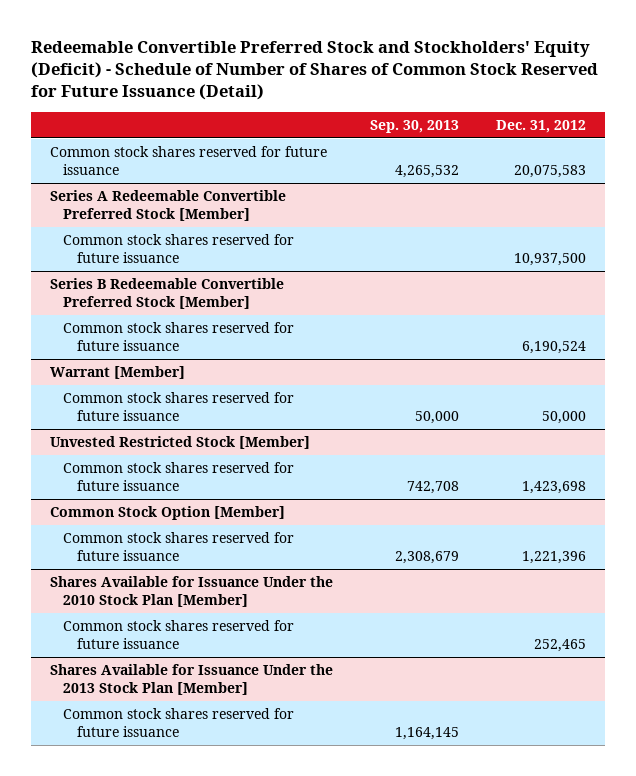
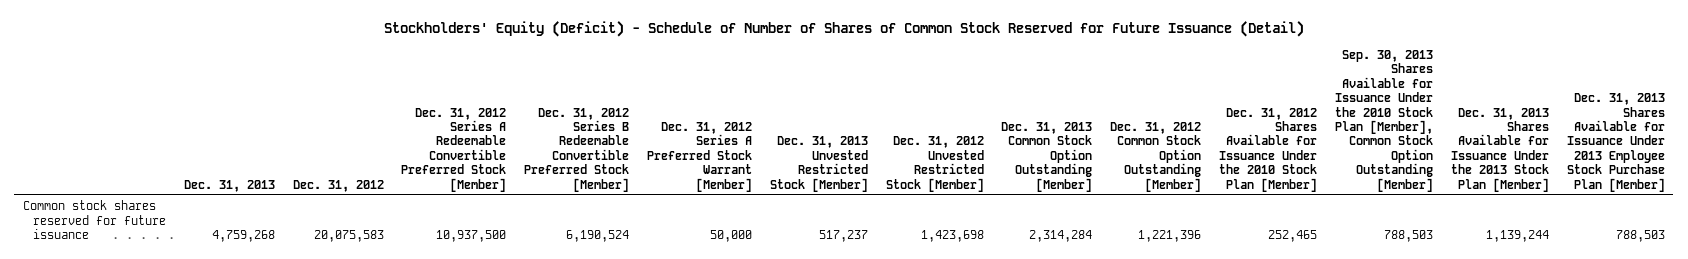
[31,41,599,101] Redeemable Convertible Preferred Stock and Stockholders' Equity (Deficit) - Schedule of Number of Shares of Common Stock Reserved for Future Issuance (Detail) -> [383,20,1304,37] Stockholders' Equity (Deficit) - Schedule of Number of Shares of Common Stock Reserved for Future Issuance (Detail)
[369,119,459,133] Sep. 30, 2013 -> none
none -> [183,179,275,192] Dec. 31, 2013
none -> [401,107,507,192] Dec. 31, 2012 Series A Redeemable Convertible Preferred Stock [Member]
none -> [524,107,630,192] Dec. 31, 2012 Series B Redeemable Convertible Preferred Stock [Member]
none -> [647,121,753,192] Dec. 31, 2012 Series A Preferred Stock Warrant [Member]
none -> [769,136,868,192] Dec. 31, 2013 Unvested Restricted Stock [Member]
none -> [885,136,984,192] Dec. 31, 2012 Unvested Restricted Stock [Member]
none -> [1001,121,1093,192] Dec. 31, 2013 Common Stock Option Outstanding [Member]
none -> [1110,121,1202,192] Dec. 31, 2012 Common Stock Option Outstanding [Member]
none -> [1219,107,1318,192] Dec. 31, 2012 Shares Available for Issuance Under the 2010 Stock Plan [Member]
none -> [1334,49,1433,192] Sep. 30, 2013 Shares Available for Issuance Under the 2010 Stock Plan [Member], Common Stock Option Outstanding [Member]
none -> [1450,107,1549,192] Dec. 31, 2013 Shares Available for Issuance Under the 2013 Stock Plan [Member]
none -> [1566,93,1665,192] Dec. 31, 2013 Shares Available for Issuance Under 2013 Employee Stock Purchase Plan [Member]
[49,190,286,222] Series A Redeemable Convertible Preferred Stock [Member] -> none
[63,234,295,264] Common stock shares reserved for future issuance -> none
[49,278,284,310] Series B Redeemable Convertible Preferred Stock [Member] -> none
[63,322,295,352] Common stock shares reserved for future issuance -> none
[49,366,185,380] Warrant [Member] -> none
[63,392,295,422] Common stock shares reserved for future issuance -> none
[49,436,310,450] Unvested Restricted Stock [Member] -> none
[63,462,295,492] Common stock shares reserved for future issuance -> none
[49,506,285,521] Common Stock Option [Member] -> none
[63,532,295,562] Common stock shares reserved for future issuance -> none
[49,576,333,608] Shares Available for Issuance Under the 2010 Stock Plan [Member] -> none
[63,620,295,650] Common stock shares reserved for future issuance -> none
[49,664,333,696] Shares Available for Issuance Under the 2013 Stock Plan [Member] -> none
[63,708,295,738] Common stock shares reserved for future issuance -> none

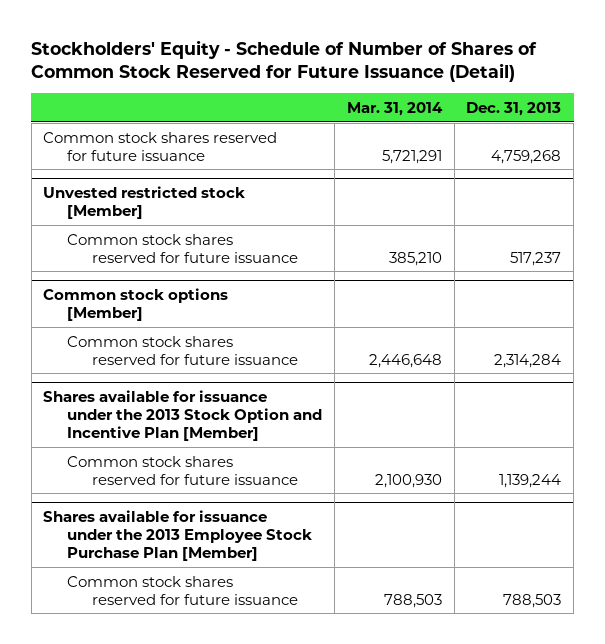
[383,20,1304,37] Stockholders' Equity (Deficit) - Schedule of Number of Shares of Common Stock Reserved for Future Issuance (Detail) -> [31,39,538,83] Stockholders' Equity - Schedule of Number of Shares of Common Stock Reserved for Future Issuance (Detail)
[292,179,384,192] Dec. 31, 2012 -> none
[401,107,507,192] Dec. 31, 2012 Series A Redeemable Convertible Preferred Stock [Member] -> none
[524,107,630,192] Dec. 31, 2012 Series B Redeemable Convertible Preferred Stock [Member] -> none
[647,121,753,192] Dec. 31, 2012 Series A Preferred Stock Warrant [Member] -> none
[769,136,868,192] Dec. 31, 2013 Unvested Restricted Stock [Member] -> none
[885,136,984,192] Dec. 31, 2012 Unvested Restricted Stock [Member] -> none
[1001,121,1093,192] Dec. 31, 2013 Common Stock Option Outstanding [Member] -> none
[1110,121,1202,192] Dec. 31, 2012 Common Stock Option Outstanding [Member] -> none
[1219,107,1318,192] Dec. 31, 2012 Shares Available for Issuance Under the 2010 Stock Plan [Member] -> none
[1334,49,1433,192] Sep. 30, 2013 Shares Available for Issuance Under the 2010 Stock Plan [Member], Common Stock Option Outstanding [Member] -> none
[1450,107,1549,192] Dec. 31, 2013 Shares Available for Issuance Under the 2013 Stock Plan [Member] -> none
[1566,93,1665,192] Dec. 31, 2013 Shares Available for Issuance Under 2013 Employee Stock Purchase Plan [Member] -> none
none -> [346,101,443,116] Mar. 31, 2014
none -> [43,185,246,219] Unvested restricted stock [Member]
none -> [67,233,298,263] Common stock shares reserved for future issuance
none -> [43,287,229,321] Common stock options [Member]
none -> [67,335,298,365] Common stock shares reserved for future issuance
none -> [43,389,323,441] Shares available for issuance under the 2013 Stock Option and Incentive Plan [Member]
none -> [67,455,298,485] Common stock shares reserved for future issuance
none -> [43,509,313,561] Shares available for issuance under the 2013 Employee Stock Purchase Plan [Member]
none -> [67,575,298,605] Common stock shares reserved for future issuance

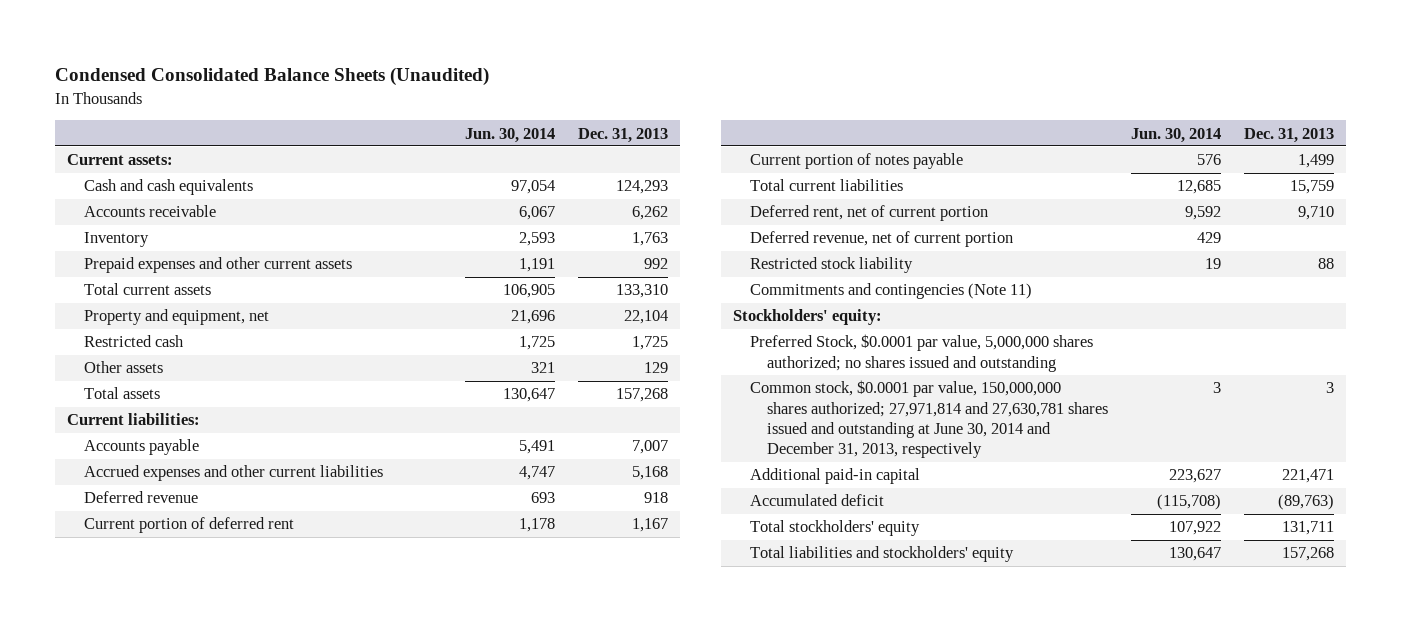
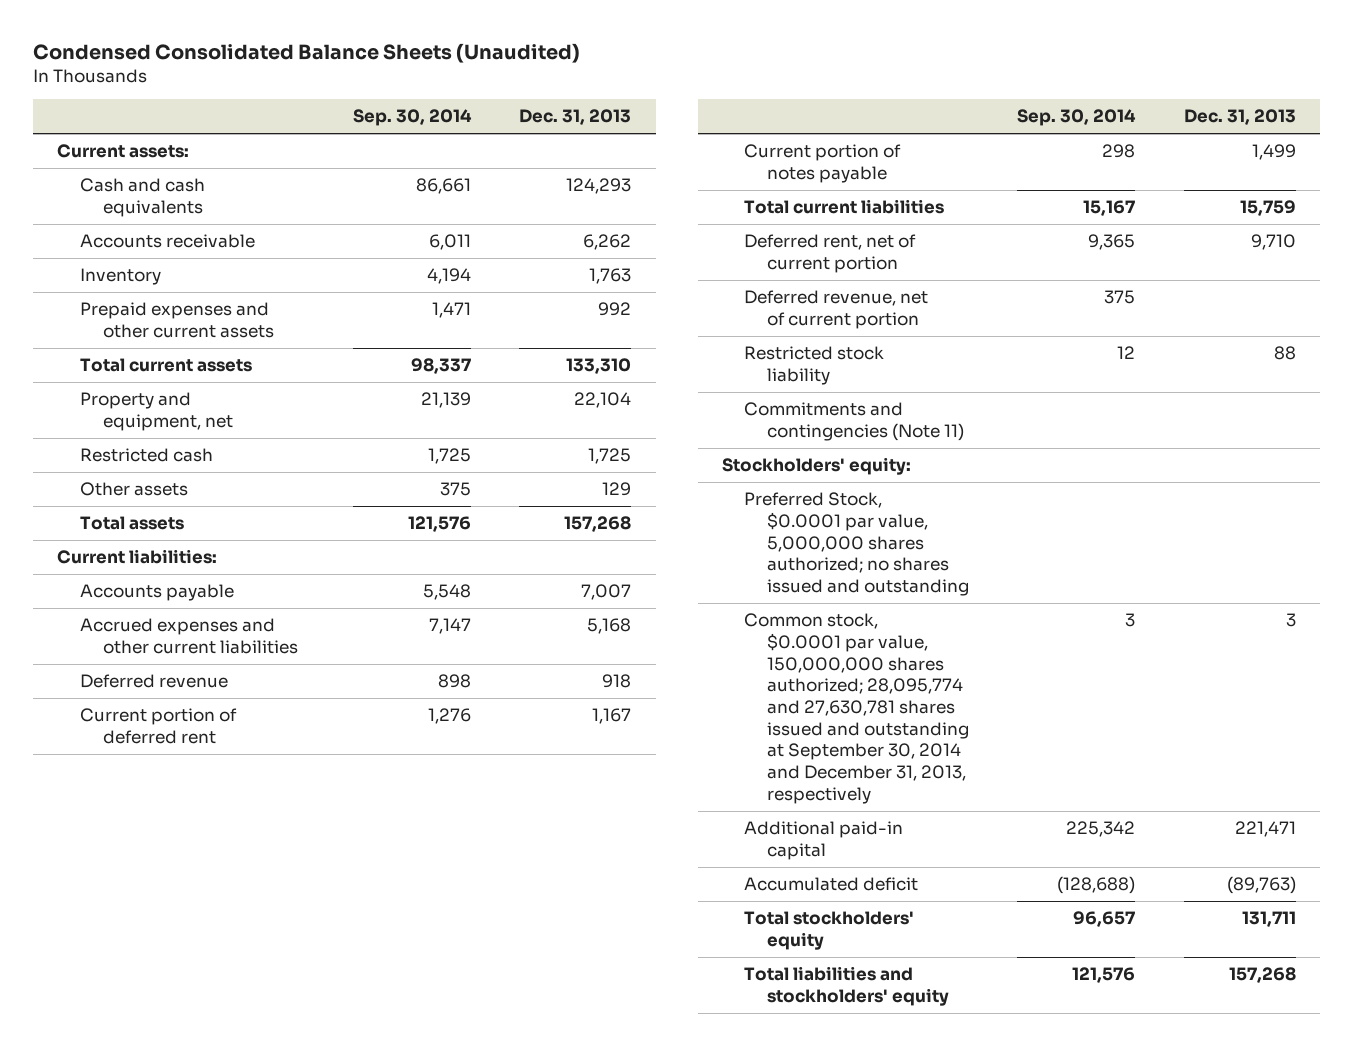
[464,127,555,143] Jun. 30, 2014 -> none
none -> [352,109,472,127] Sep. 30, 2014
[749,380,1108,459] Common stock, $0.0001 par value, 150,000,000 shares authorized; 27,971,814 and 27,630,781 shares issued and outstanding at June 30, 2014 and December 31, 2013, respectively -> [744,613,970,804] Common stock, $0.0001 par value, 150,000,000 shares authorized; 28,095,774 and 27,630,781 shares issued and outstanding at September 30, 2014 and December 31, 2013, respectively

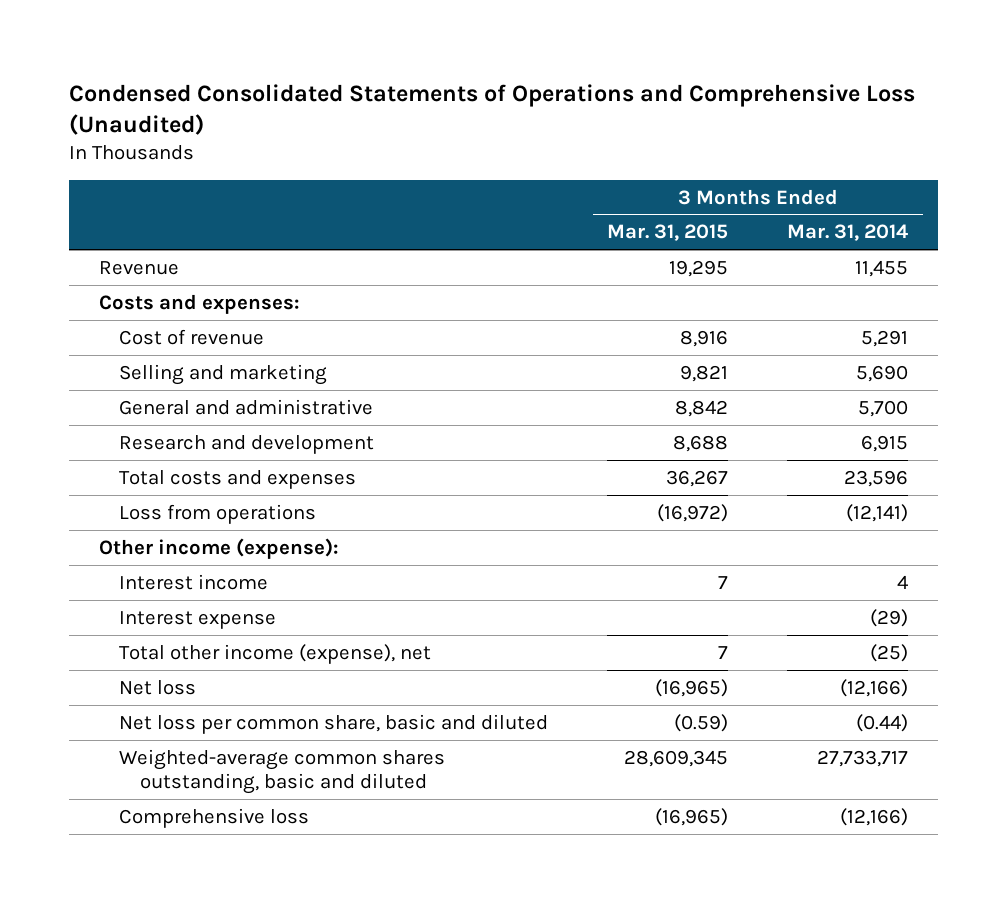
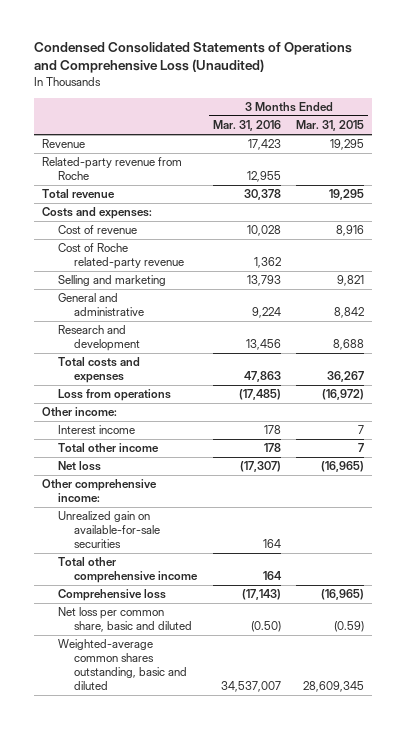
[787,224,909,242] Mar. 31, 2014 -> none
none -> [212,120,281,132] Mar. 31, 2016
none -> [42,157,183,181] Related-party revenue from Roche
none -> [42,189,116,199] Total revenue
none -> [58,243,185,270] Cost of Roche related-party revenue
[98,537,339,559] Other income (expense): -> [42,407,118,417] Other income:
[119,610,277,629] Interest expense -> none
[119,643,432,664] Total other income (expense), net -> [58,443,160,453] Total other income
none -> [42,479,158,503] Other comprehensive income:
none -> [58,511,161,549] Unrealized gain on available-for-sale securities
none -> [58,557,199,584] Total other comprehensive income
[119,807,310,828] Comprehensive loss -> [58,589,167,602] Comprehensive loss

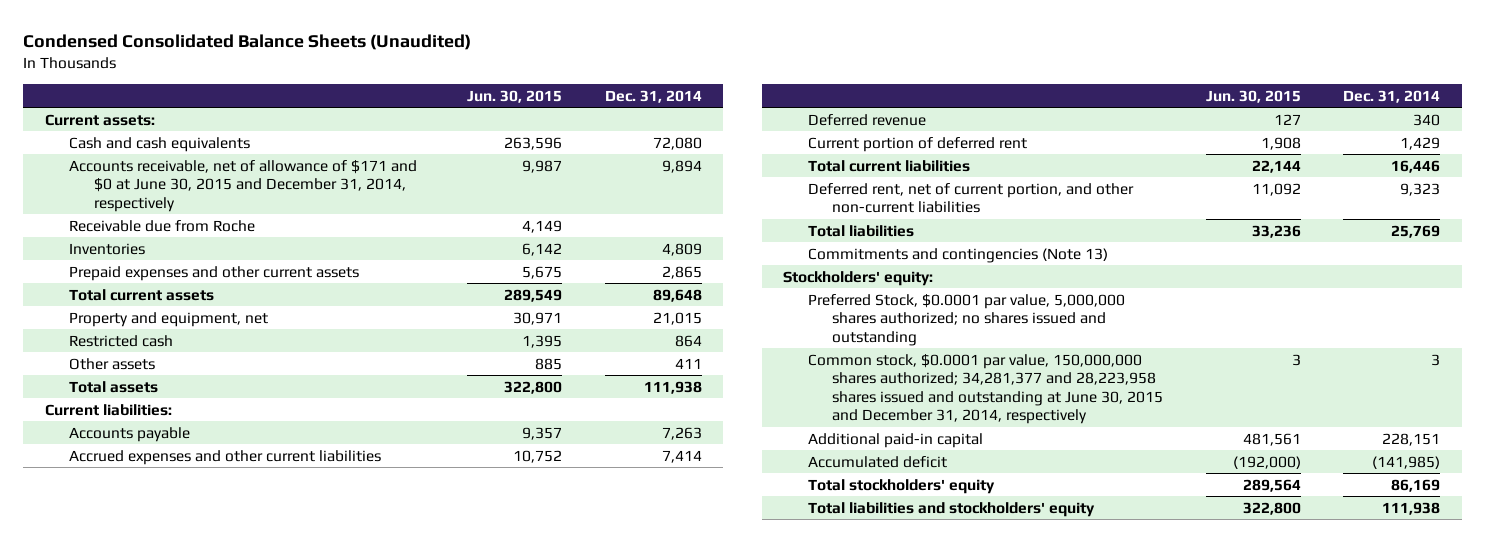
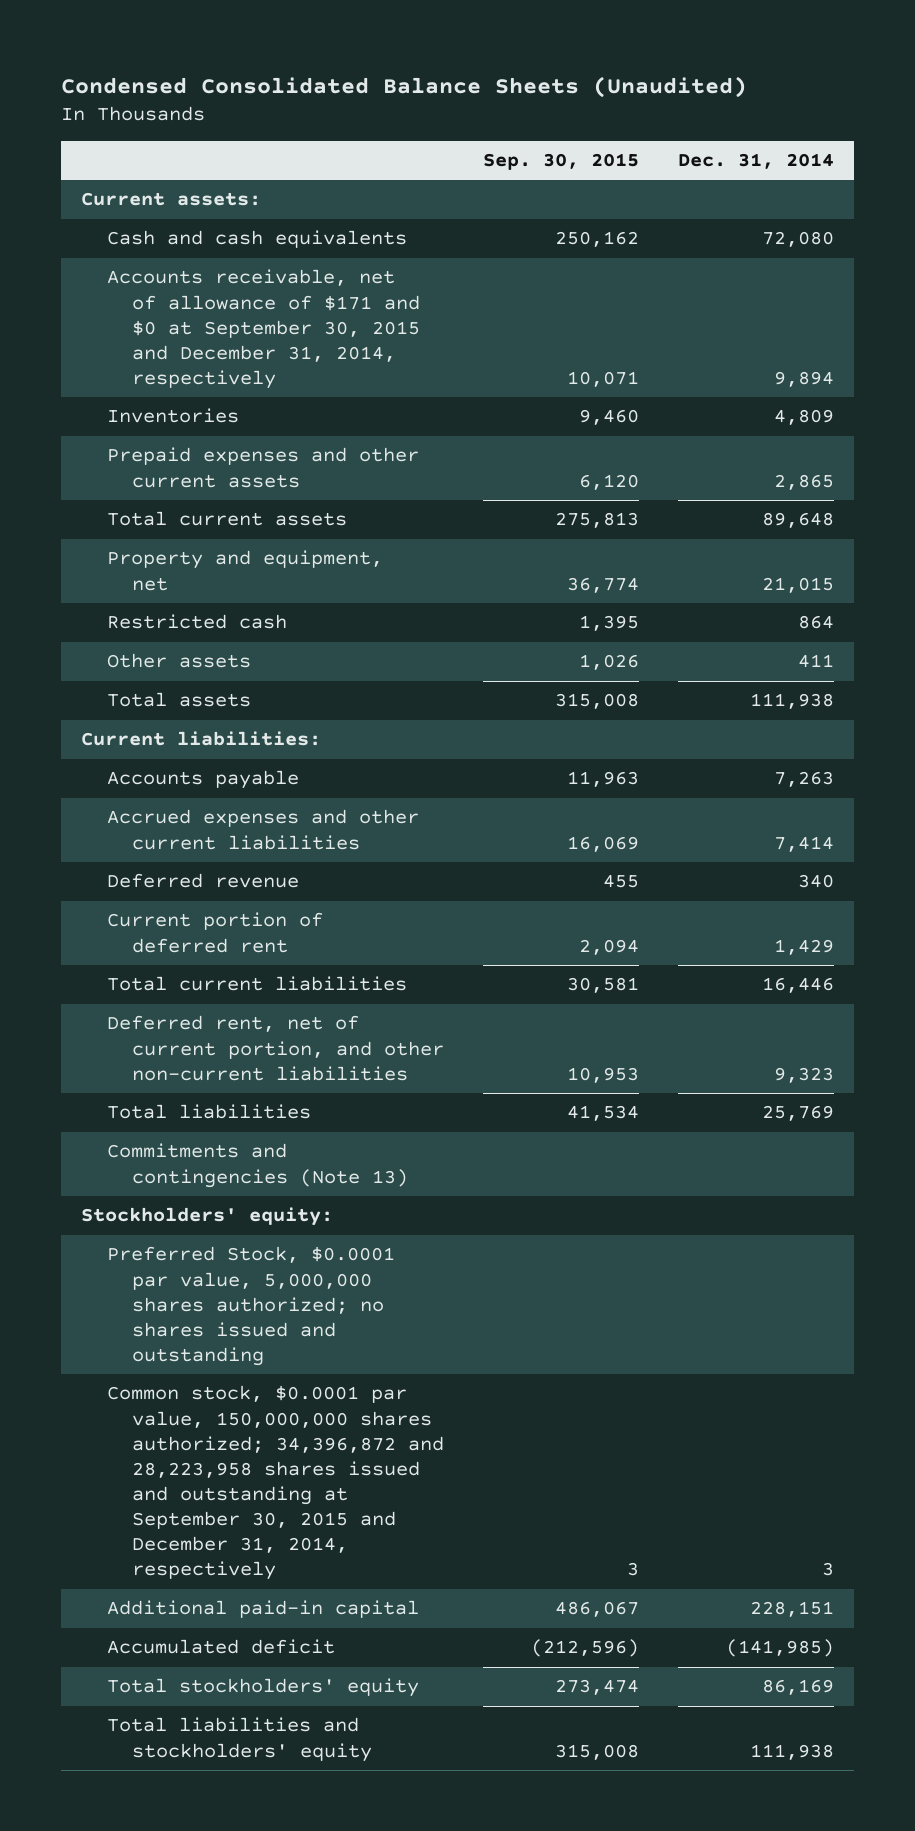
[467,89,563,103] Jun. 30, 2015 -> none
none -> [483,152,640,170] Sep. 30, 2015
[69,219,256,232] Receivable due from Roche -> none
[69,159,418,212] Accounts receivable, net of allowance of $171 and $0 at June 30, 2015 and December 31, 2014, respectively -> [106,269,421,389] Accounts receivable, net of allowance of $171 and $0 at September 30, 2015 and December 31, 2014, respectively
[807,353,1164,425] Common stock, $0.0001 par value, 150,000,000 shares authorized; 34,281,377 and 28,223,958 shares issued and outstanding at June 30, 2015 and December 31, 2014, respectively -> [106,1385,445,1581] Common stock, $0.0001 par value, 150,000,000 shares authorized; 34,396,872 and 28,223,958 shares issued and outstanding at September 30, 2015 and December 31, 2014, respectively

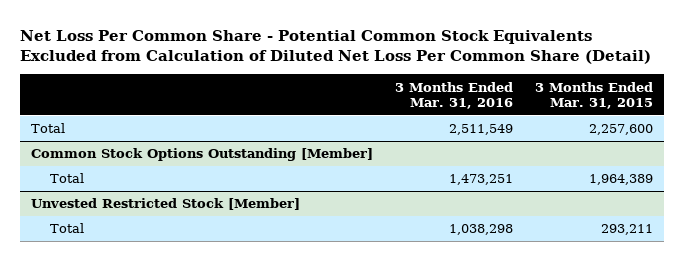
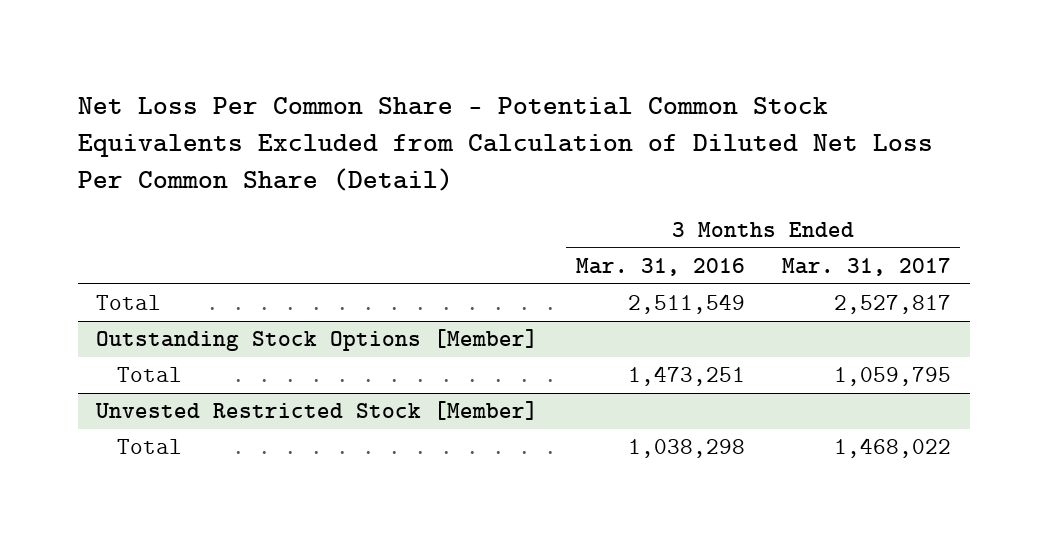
[535,81,654,109] 3 Months Ended Mar. 31, 2015 -> none
none -> [782,257,952,276] Mar. 31, 2017
[31,148,374,162] Common Stock Options Outstanding [Member] -> [96,329,539,352] Outstanding Stock Options [Member]

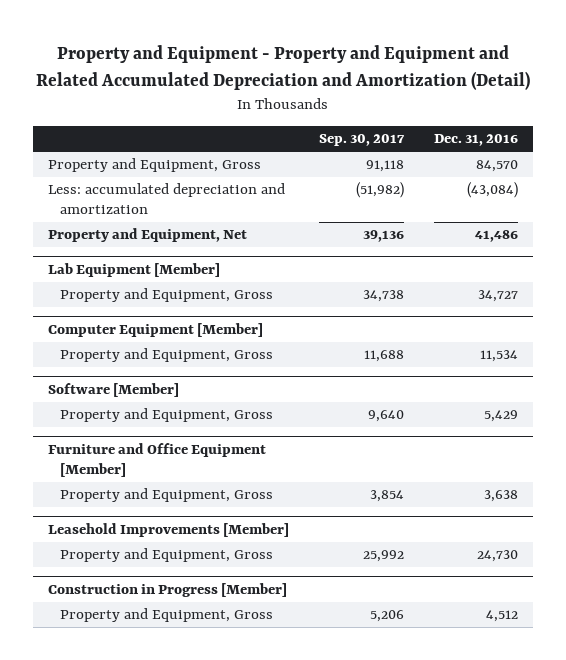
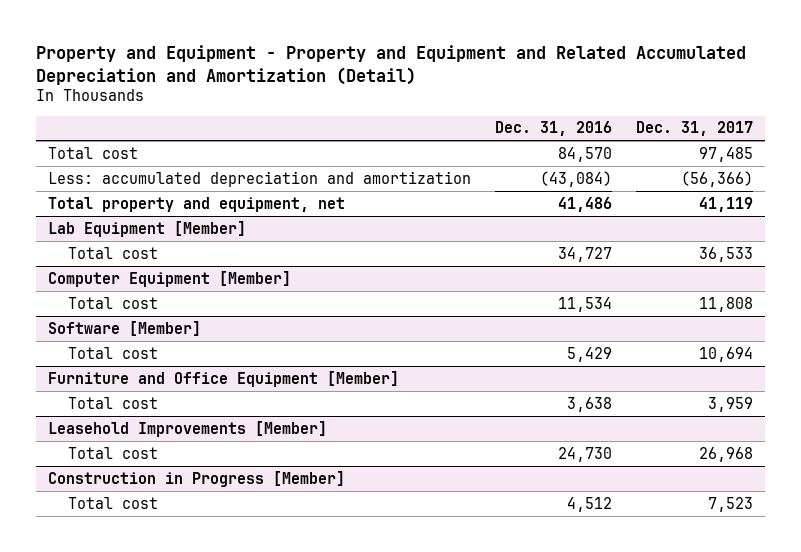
[318,134,405,147] Sep. 30, 2017 -> none
none -> [635,121,753,137] Dec. 31, 2017
[47,158,261,173] Property and Equipment, Gross -> [48,146,139,159] Total cost
[47,228,247,243] Property and Equipment, Net -> [48,196,346,212] Total property and equipment, net
[60,288,274,303] Property and Equipment, Gross -> [67,246,158,259] Total cost
[60,348,274,363] Property and Equipment, Gross -> [67,296,158,309] Total cost
[60,408,274,423] Property and Equipment, Gross -> [67,346,158,359] Total cost
[60,488,274,503] Property and Equipment, Gross -> [67,396,158,409] Total cost
[60,548,274,563] Property and Equipment, Gross -> [67,446,158,459] Total cost
[60,608,274,623] Property and Equipment, Gross -> [67,496,158,509] Total cost

